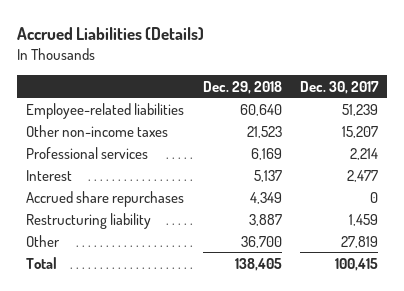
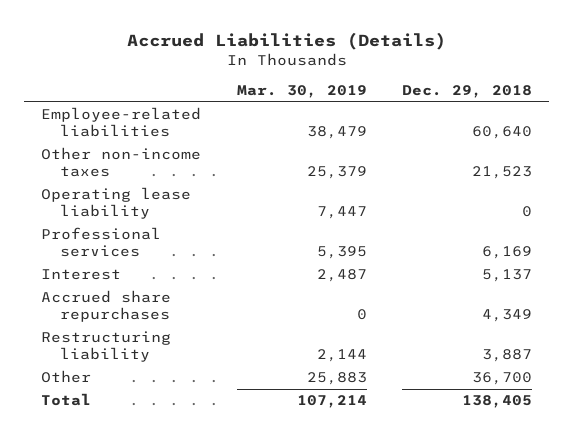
[299,80,379,94] Dec. 30, 2017 -> none
none -> [236,85,367,99] Mar. 30, 2019
none -> [41,187,192,220] Operating lease liability

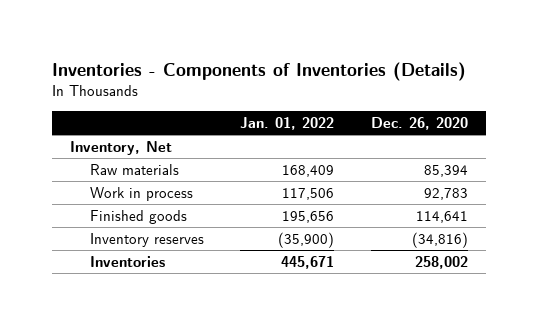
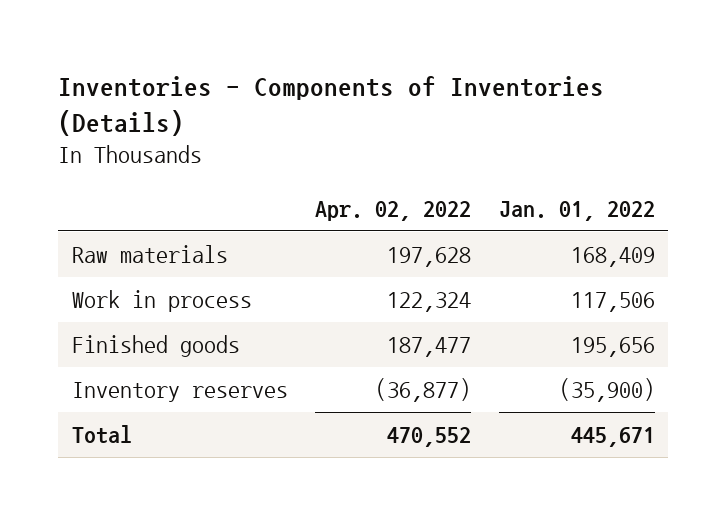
[370,117,468,131] Dec. 26, 2020 -> none
none -> [315,200,472,221] Apr. 02, 2022
[70,140,173,155] Inventory, Net -> none
[90,255,166,267] Inventories -> [72,425,133,445] Total

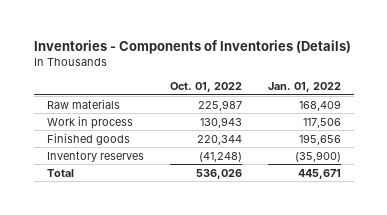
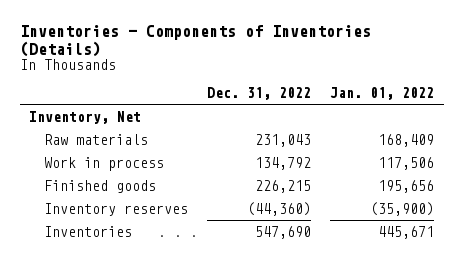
[169,81,242,92] Oct. 01, 2022 -> none
none -> [207,87,312,101] Dec. 31, 2022
none -> [29,110,142,124] Inventory, Net
[46,168,74,177] Total -> [44,225,133,237] Inventories

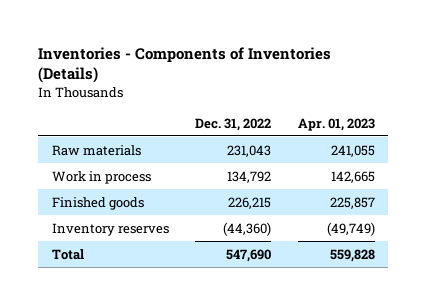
[330,87,435,101] Jan. 01, 2022 -> none
none -> [297,117,375,131] Apr. 01, 2023
[29,110,142,124] Inventory, Net -> none
[44,225,133,237] Inventories -> [51,248,84,260] Total

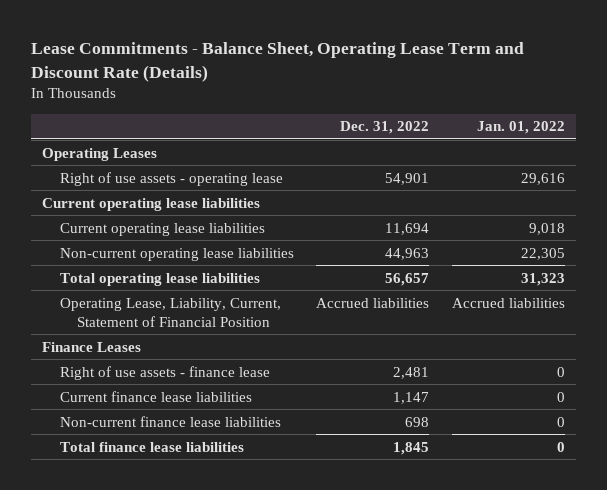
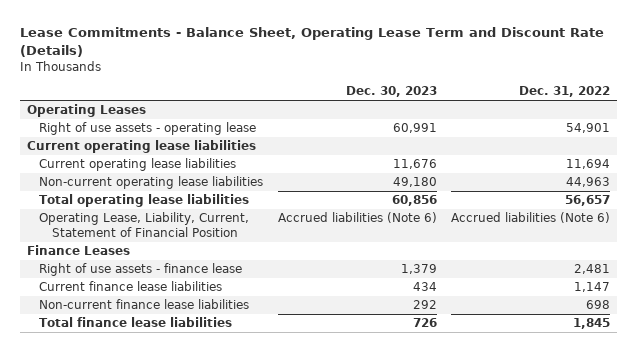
[476,121,565,135] Jan. 01, 2022 -> none
none -> [345,86,437,98] Dec. 30, 2023
[316,297,430,308] Accrued liabilities -> [451,212,611,224] Accrued liabilities (Note 6)

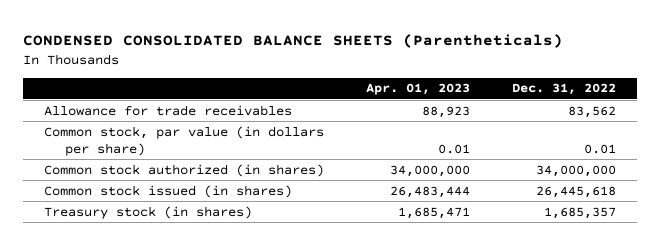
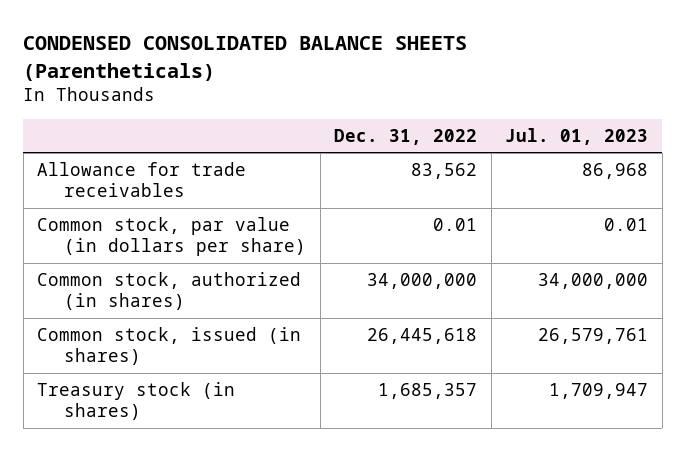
[365,83,470,96] Apr. 01, 2023 -> none
none -> [505,127,649,145] Jul. 01, 2023
[43,163,324,177] Common stock authorized (in shares) -> [37,271,302,311] Common stock, authorized (in shares)
[43,184,292,198] Common stock issued (in shares) -> [37,326,302,366] Common stock, issued (in shares)

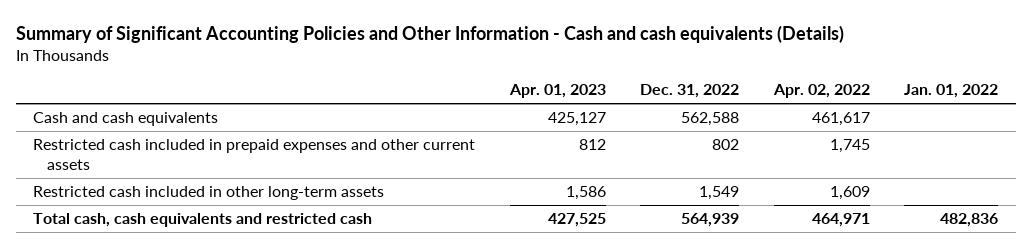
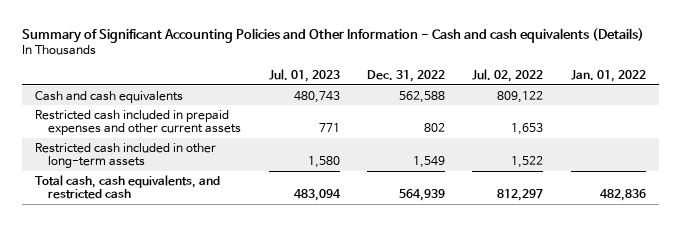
[508,84,606,99] Apr. 01, 2023 -> none
[772,84,870,99] Apr. 02, 2022 -> none
none -> [268,69,340,83] Jul. 01, 2023
none -> [472,69,544,83] Jul. 02, 2022
[33,212,373,227] Total cash, cash equivalents and restricted cash -> [35,174,221,200] Total cash, cash equivalents, and restricted cash

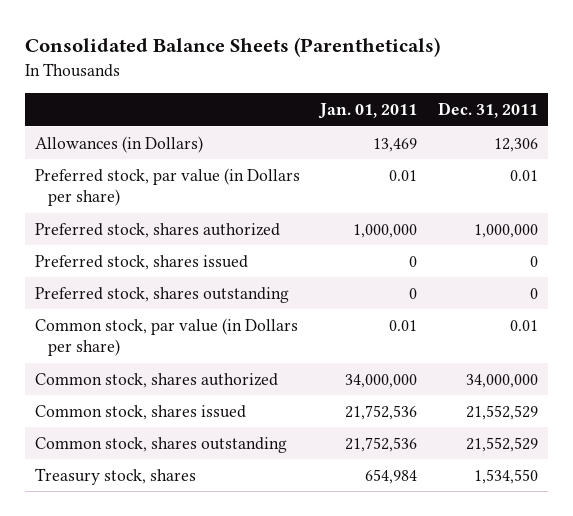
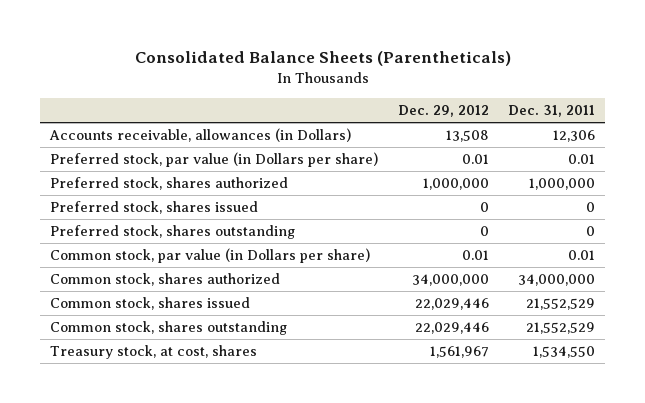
[318,103,418,120] Jan. 01, 2011 -> none
none -> [397,104,489,117] Dec. 29, 2012
[34,135,203,153] Allowances (in Dollars) -> [49,128,352,143] Accounts receivable, allowances (in Dollars)
[34,467,196,485] Treasury stock, shares -> [50,345,258,360] Treasury stock, at cost, shares

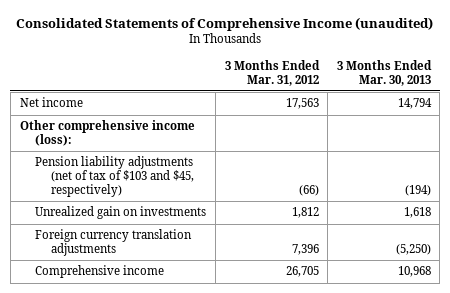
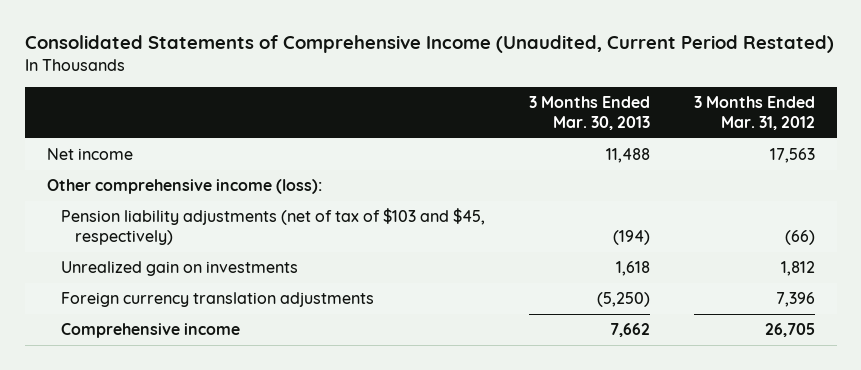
[16,16,434,31] Consolidated Statements of Comprehensive Income (unaudited) -> [24,35,834,54] Consolidated Statements of Comprehensive Income (Unaudited, Current Period Restated)
[397,98,432,110] 14,794 -> [605,148,650,164] 11,488
[397,266,431,278] 10,968 -> [609,323,650,338] 7,662

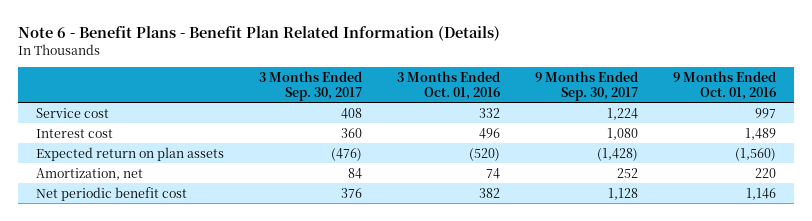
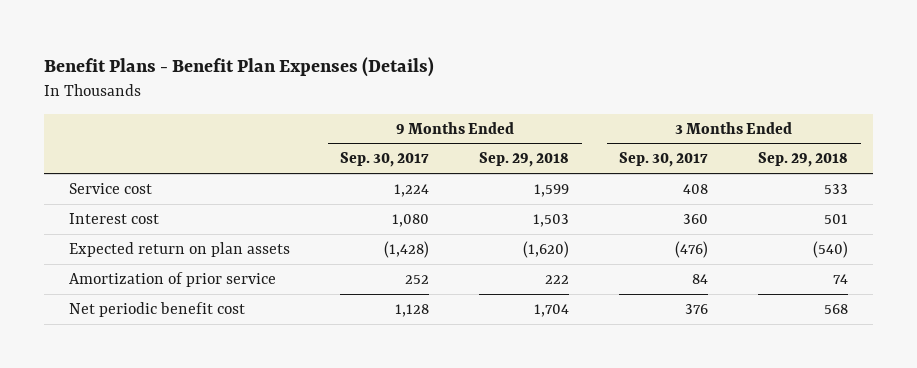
[18,25,501,41] Note 6 - Benefit Plans - Benefit Plan Related Information (Details) -> [44,56,435,77] Benefit Plans - Benefit Plan Expenses (Details)
[396,70,500,100] 3 Months Ended Oct. 01, 2016 -> none
[673,70,777,100] 9 Months Ended Oct. 01, 2016 -> none
none -> [479,152,570,168] Sep. 29, 2018
none -> [758,152,849,168] Sep. 29, 2018
[35,167,143,180] Amortization, net -> [69,271,277,287] Amortization of prior service

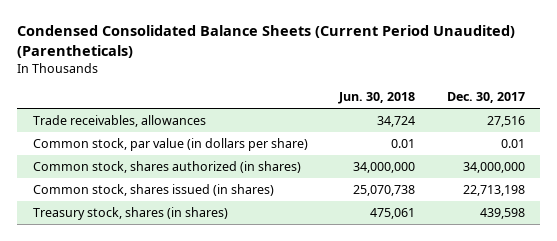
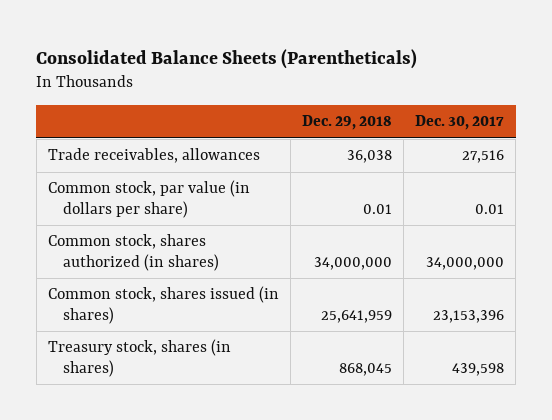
[16,25,515,58] Condensed Consolidated Balance Sheets (Current Period Unaudited) (Parentheticals) -> [36,48,418,69] Consolidated Balance Sheets (Parentheticals)
[338,92,416,105] Jun. 30, 2018 -> none
none -> [301,115,392,131] Dec. 29, 2018
[462,184,525,196] 22,713,198 -> [433,309,505,323] 23,153,396

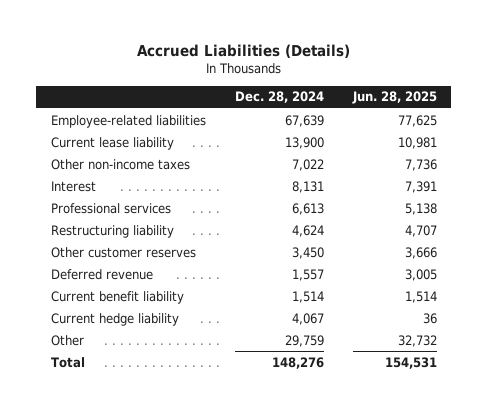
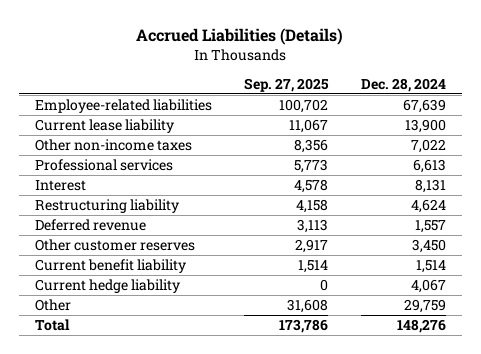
[351,91,437,105] Jun. 28, 2025 -> none
none -> [244,77,330,92] Sep. 27, 2025
[50,180,96,192] Interest -> [35,180,87,192] Interest
[50,246,196,258] Other customer reserves -> [35,239,196,252] Other customer reserves

